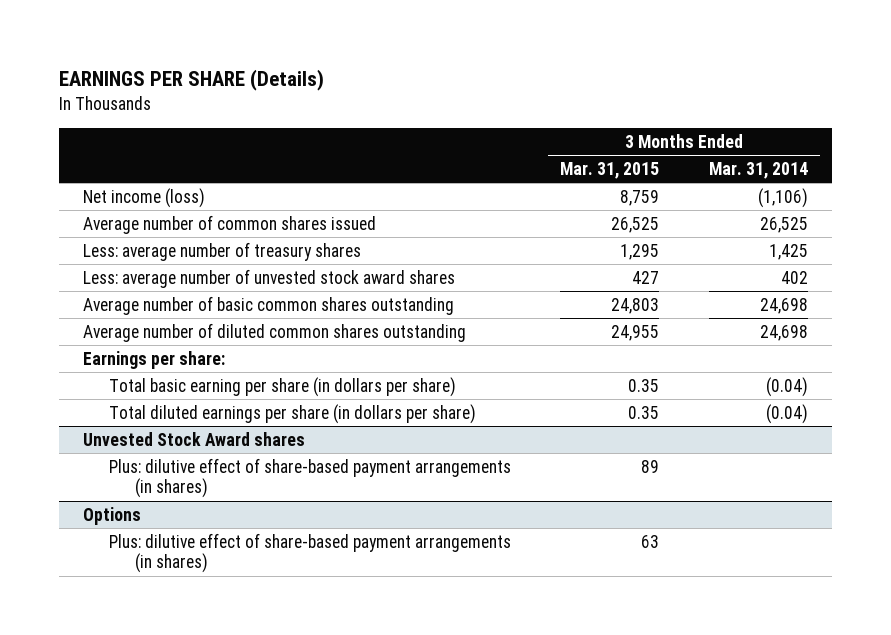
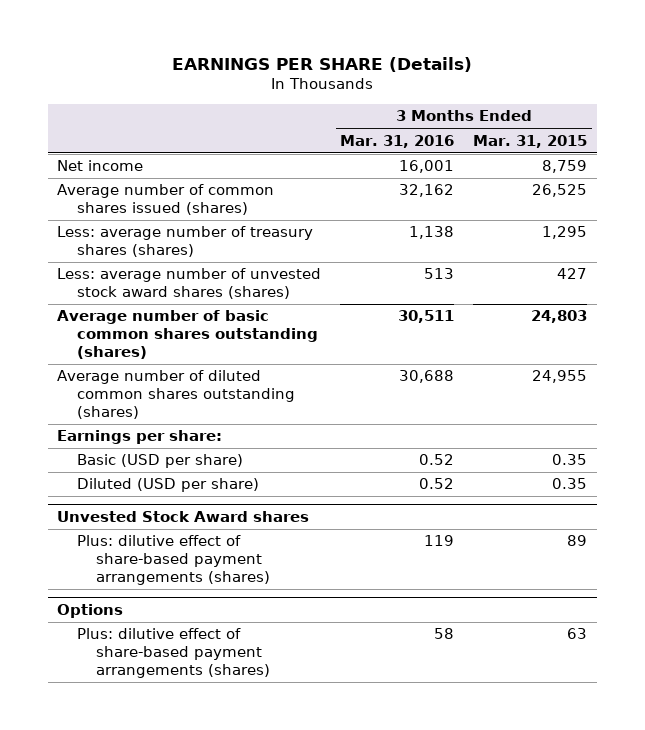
[708,161,808,179] Mar. 31, 2014 -> none
none -> [340,134,455,148] Mar. 31, 2016
[83,187,206,208] Net income (loss) -> [57,160,144,172] Net income
[83,214,377,234] Average number of common shares issued -> [57,184,275,216] Average number of common shares issued (shares)
[83,241,362,261] Less: average number of treasury shares -> [57,226,314,258] Less: average number of treasury shares (shares)
[83,268,456,288] Less: average number of unvested stock award shares -> [57,268,322,300] Less: average number of unvested stock award shares (shares)
[83,295,455,315] Average number of basic common shares outstanding -> [57,310,318,360] Average number of basic common shares outstanding (shares)
[83,322,467,342] Average number of diluted common shares outstanding -> [57,370,295,420] Average number of diluted common shares outstanding (shares)
[108,376,456,397] Total basic earning per share (in dollars per share) -> [76,454,243,469] Basic (USD per share)
[108,403,476,424] Total diluted earnings per share (in dollars per share) -> [76,478,259,493] Diluted (USD per share)
[108,457,511,499] Plus: dilutive effect of share-based payment arrangements (in shares) -> [76,535,271,586] Plus: dilutive effect of share-based payment arrangements (shares)
[108,532,511,574] Plus: dilutive effect of share-based payment arrangements (in shares) -> [76,628,271,679] Plus: dilutive effect of share-based payment arrangements (shares)

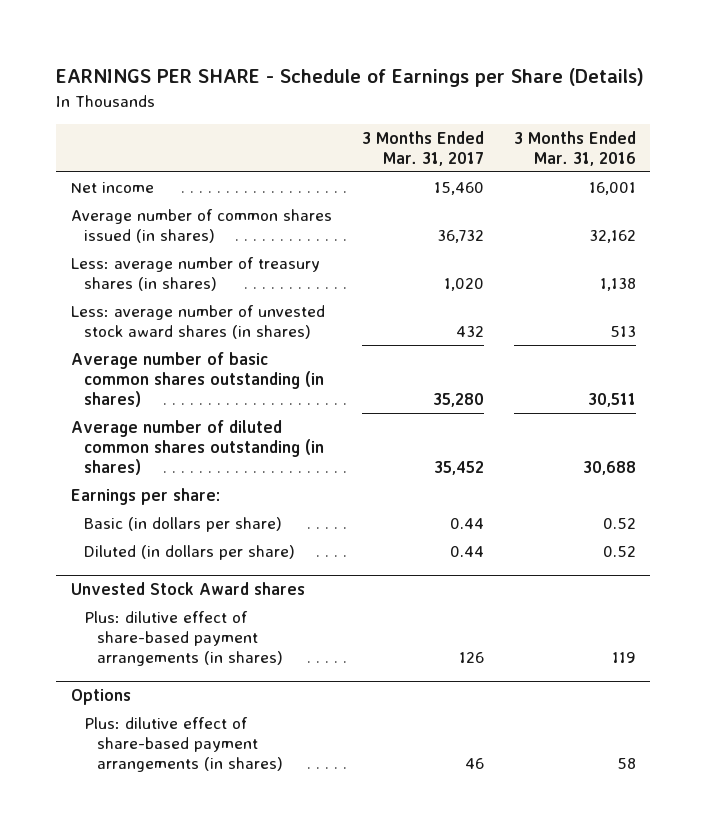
[172,57,473,73] EARNINGS PER SHARE (Details) -> [56,68,645,88] EARNINGS PER SHARE - Schedule of Earnings per Share (Details)
[473,134,588,148] Mar. 31, 2015 -> none
none -> [361,130,484,166] 3 Months Ended Mar. 31, 2017
[57,184,275,216] Average number of common shares issued (shares) -> [71,208,333,244] Average number of common shares issued (in shares)
[57,226,314,258] Less: average number of treasury shares (shares) -> [71,256,321,292] Less: average number of treasury shares (in shares)
[57,268,322,300] Less: average number of unvested stock award shares (shares) -> [71,304,326,340] Less: average number of unvested stock award shares (in shares)
[57,310,318,360] Average number of basic common shares outstanding (shares) -> [71,351,325,408] Average number of basic common shares outstanding (in shares)
[57,370,295,420] Average number of diluted common shares outstanding (shares) -> [71,419,325,476] Average number of diluted common shares outstanding (in shares)
[76,454,243,469] Basic (USD per share) -> [84,516,283,532] Basic (in dollars per share)
[76,478,259,493] Diluted (USD per share) -> [84,544,296,560] Diluted (in dollars per share)
[76,535,271,586] Plus: dilutive effect of share-based payment arrangements (shares) -> [84,610,283,667] Plus: dilutive effect of share-based payment arrangements (in shares)
[76,628,271,679] Plus: dilutive effect of share-based payment arrangements (shares) -> [84,716,283,773] Plus: dilutive effect of share-based payment arrangements (in shares)

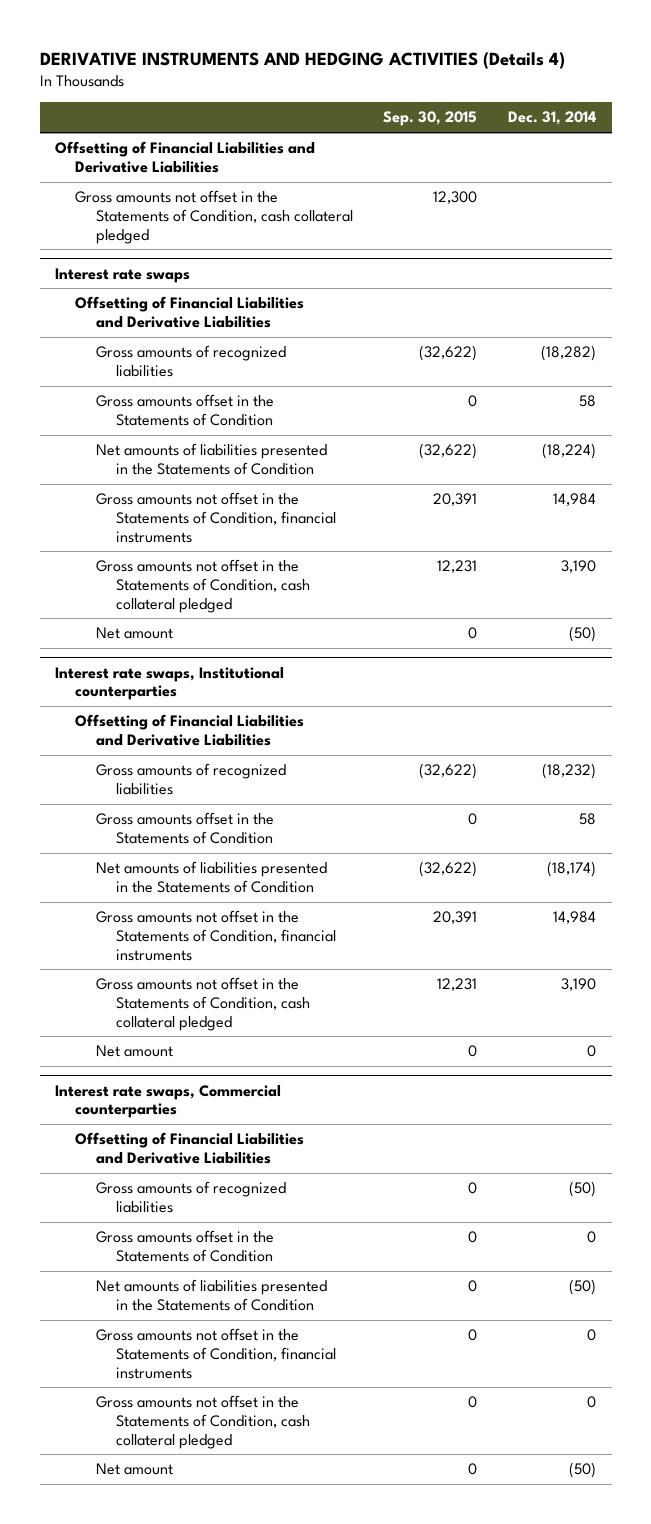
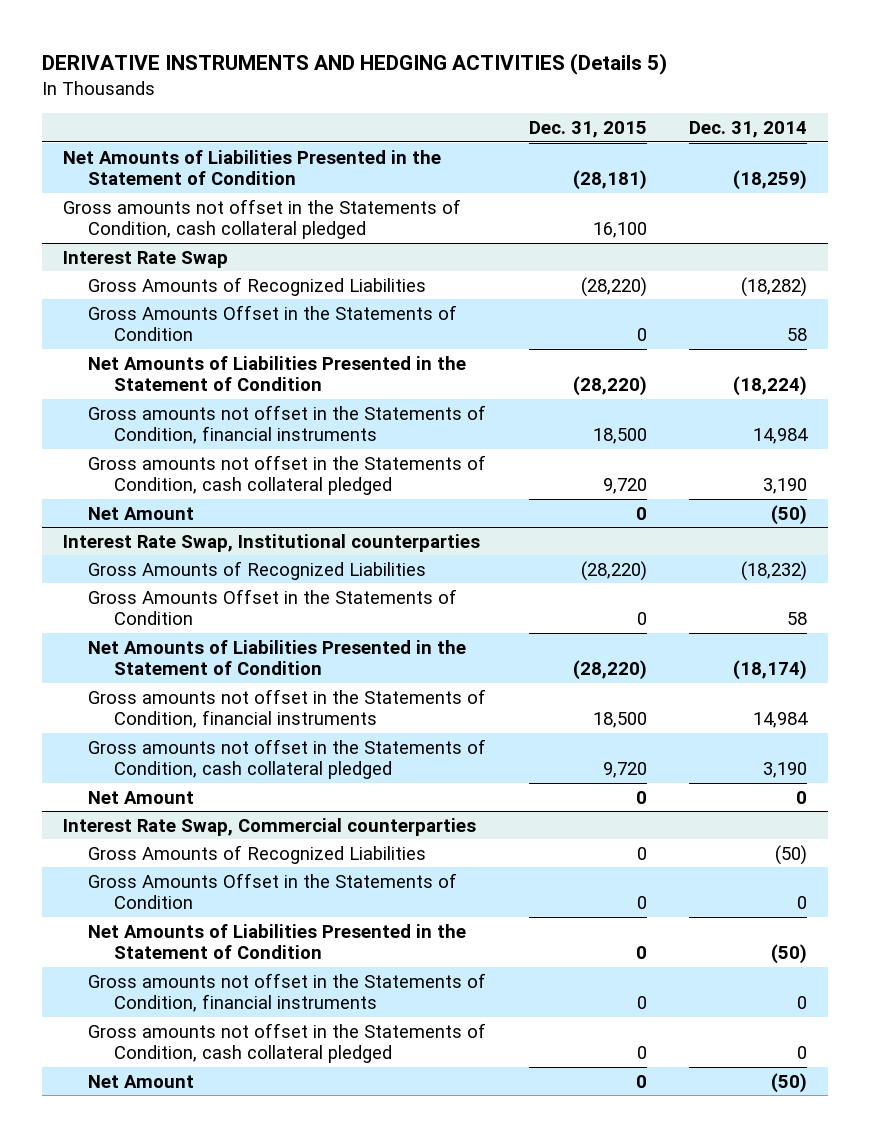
[39,51,565,69] DERIVATIVE INSTRUMENTS AND HEDGING ACTIVITIES (Details 4) -> [41,53,667,76] DERIVATIVE INSTRUMENTS AND HEDGING ACTIVITIES (Details 5)
[383,111,478,127] Sep. 30, 2015 -> none
none -> [528,120,647,138] Dec. 31, 2015
[55,141,316,173] Offsetting of Financial Liabilities and Derivative Liabilities -> none
none -> [62,149,441,186] Net Amounts of Liabilities Presented in the Statement of Condition
[75,296,305,328] Offsetting of Financial Liabilities and Derivative Liabilities -> none
[55,267,191,283] Interest rate swaps -> [62,250,228,268] Interest Rate Swap
[95,345,286,377] Gross amounts of recognized liabilities -> [88,276,427,296] Gross Amounts of Recognized Liabilities
[95,394,274,426] Gross amounts offset in the Statements of Condition -> [88,304,458,342] Gross Amounts Offset in the Statements of Condition
[95,443,327,475] Net amounts of liabilities presented in the Statements of Condition -> [88,355,467,392] Net Amounts of Liabilities Presented in the Statement of Condition
[75,714,305,746] Offsetting of Financial Liabilities and Derivative Liabilities -> none
[95,627,173,640] Net amount -> [88,506,195,520] Net Amount
[55,666,285,701] Interest rate swaps, Institutional counterparties -> [62,533,480,552] Interest Rate Swap, Institutional counterparties
[95,763,286,795] Gross amounts of recognized liabilities -> [88,560,427,580] Gross Amounts of Recognized Liabilities
[95,812,274,844] Gross amounts offset in the Statements of Condition -> [88,588,458,626] Gross Amounts Offset in the Statements of Condition
[95,861,327,893] Net amounts of liabilities presented in the Statements of Condition -> [88,639,467,676] Net Amounts of Liabilities Presented in the Statement of Condition
[75,1132,305,1164] Offsetting of Financial Liabilities and Derivative Liabilities -> none
[95,1045,173,1058] Net amount -> [88,790,195,804] Net Amount
[55,1084,282,1119] Interest rate swaps, Commercial counterparties -> [62,817,476,836] Interest Rate Swap, Commercial counterparties
[95,1181,286,1213] Gross amounts of recognized liabilities -> [88,844,427,864] Gross Amounts of Recognized Liabilities
[95,1230,274,1262] Gross amounts offset in the Statements of Condition -> [88,872,458,910] Gross Amounts Offset in the Statements of Condition
[95,1279,327,1311] Net amounts of liabilities presented in the Statements of Condition -> [88,923,467,960] Net Amounts of Liabilities Presented in the Statement of Condition
[95,1463,173,1476] Net amount -> [88,1074,195,1088] Net Amount

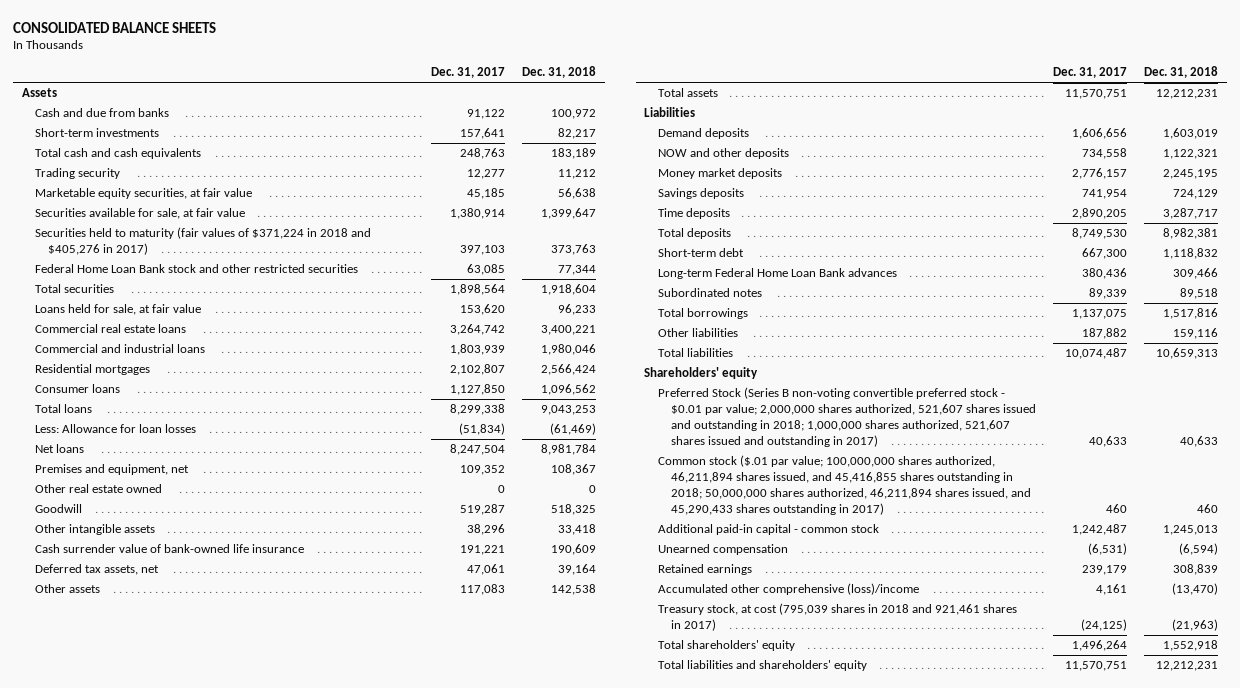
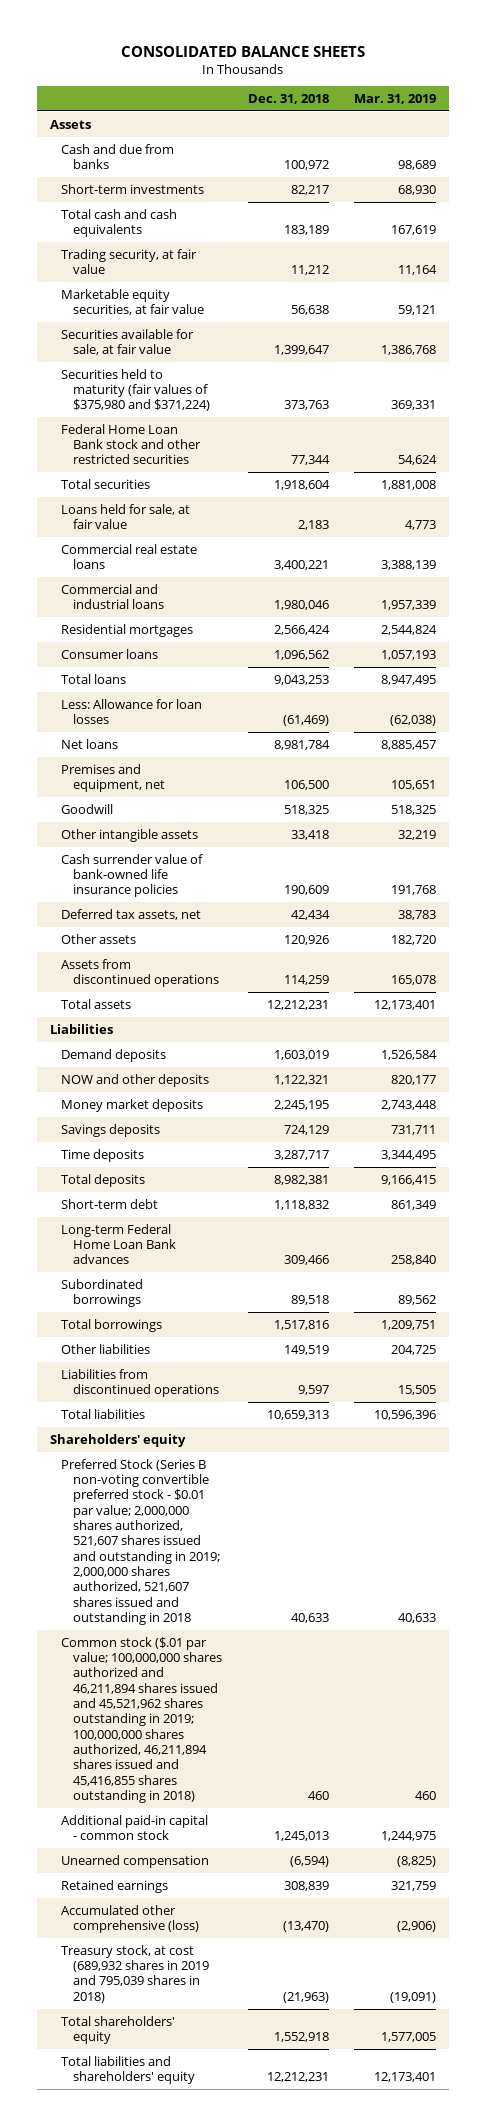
[430,66,505,78] Dec. 31, 2017 -> none
none -> [354,94,437,105] Mar. 31, 2019
[35,168,121,180] Trading security -> [61,248,198,275] Trading security, at fair value
[35,227,372,256] Securities held to maturity (fair values of $371,224 in 2018 and $405,276 in 2017) -> [61,368,210,412] Securities held to maturity (fair values of $375,980 and $371,224)
[558,304,597,316] 96,233 -> [297,520,329,531] 2,183
[35,484,163,494] Other real estate owned -> none
[551,464,597,476] 108,367 -> [283,780,329,791] 106,500
[35,544,305,554] Cash surrender value of bank-owned life insurance -> [61,853,204,898] Cash surrender value of bank-owned life insurance policies
[558,564,597,576] 39,164 -> [290,909,330,920] 42,434
[551,584,597,596] 142,538 -> [283,934,329,945] 120,926
none -> [61,958,219,988] Assets from discontinued operations
[657,288,762,298] Subordinated notes -> [61,1278,144,1308] Subordinated borrowings
[1173,328,1219,340] 159,116 -> [283,1344,329,1355] 149,519
none -> [61,1368,219,1398] Liabilities from discontinued operations
[657,387,1036,448] Preferred Stock (Series B non-voting convertible preferred stock - $0.01 par value; 2,000,000 shares authorized, 521,607 shares issued and outstanding in 2018; 1,000,000 shares authorized, 521,607 shares issued and outstanding in 2017) -> [61,1458,220,1625] Preferred Stock (Series B non-voting convertible preferred stock - $0.01 par value; 2,000,000 shares authorized, 521,607 shares issued and outstanding in 2019; 2,000,000 shares authorized, 521,607 shares issued and outstanding in 2018
[657,455,1031,516] Common stock ($.01 par value; 100,000,000 shares authorized, 46,211,894 shares issued, and 45,416,855 shares outstanding in 2018; 50,000,000 shares authorized, 46,211,894 shares issued, and 45,290,433 shares outstanding in 2017) -> [61,1636,222,1803] Common stock ($.01 par value; 100,000,000 shares authorized and 46,211,894 shares issued and 45,521,962 shares outstanding in 2019; 100,000,000 shares authorized, 46,211,894 shares issued and 45,416,855 shares outstanding in 2018)
[657,583,919,596] Accumulated other comprehensive (loss)/income -> [61,1904,199,1934] Accumulated other comprehensive (loss)
[657,603,1017,632] Treasury stock, at cost (795,039 shares in 2018 and 921,461 shares in 2017) -> [61,1944,209,2003] Treasury stock, at cost (689,932 shares in 2019 and 795,039 shares in 2018)

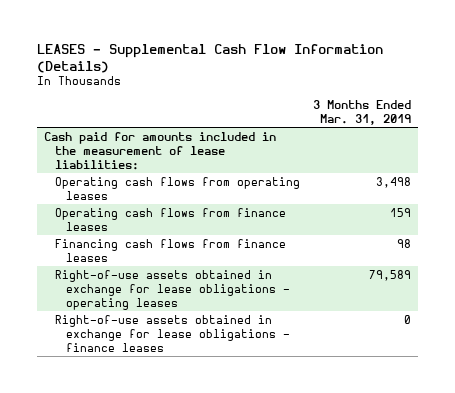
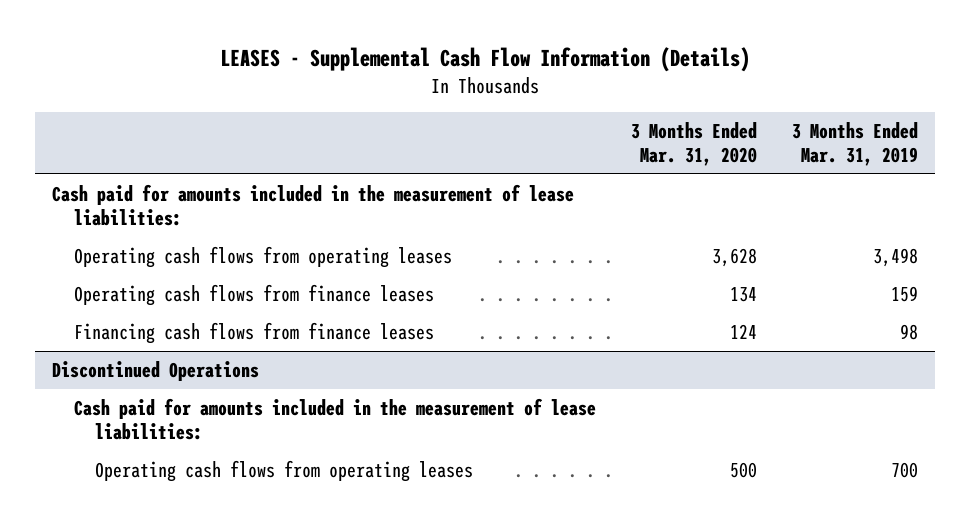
none -> [630,122,757,167] 3 Months Ended Mar. 31, 2020
[54,269,291,310] Right-of-use assets obtained in exchange for lease obligations - operating leases -> none
[54,314,291,352] Right-of-use assets obtained in exchange for lease obligations - finance leases -> none
none -> [52,360,260,381] Discontinued Operations
none -> [73,397,596,440] Cash paid for amounts included in the measurement of lease liabilities:
none -> [94,459,473,482] Operating cash flows from operating leases

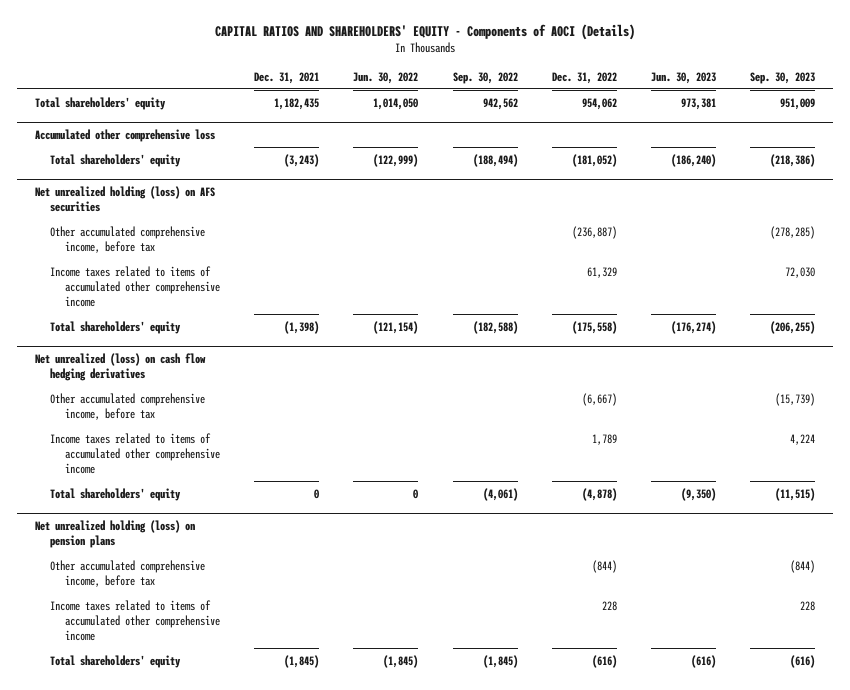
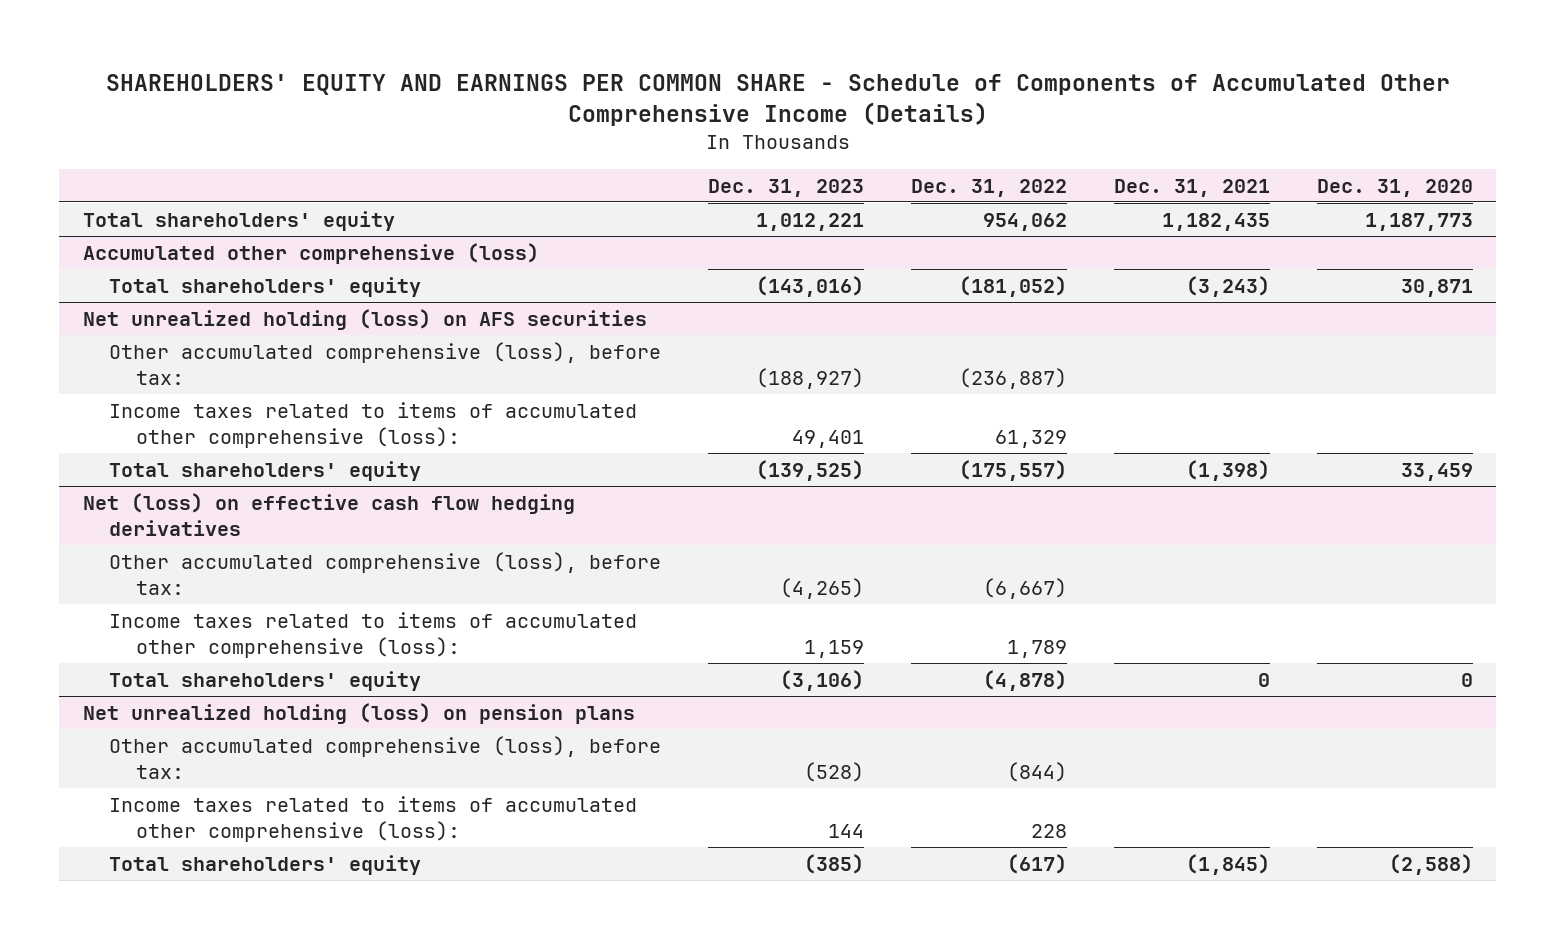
[215,24,636,41] CAPITAL RATIOS AND SHAREHOLDERS' EQUITY - Components of AOCI (Details) -> [105,73,1450,126] SHAREHOLDERS' EQUITY AND EARNINGS PER COMMON SHARE - Schedule of Components of Accumulated Other Comprehensive Income (Details)
[353,71,419,84] Jun. 30, 2022 -> none
[452,71,518,84] Sep. 30, 2022 -> none
[651,71,717,84] Jun. 30, 2023 -> none
[750,71,816,84] Sep. 30, 2023 -> none
none -> [708,178,865,197] Dec. 31, 2023
none -> [1317,178,1474,197] Dec. 31, 2020
[34,129,215,143] Accumulated other comprehensive loss -> [82,242,539,264] Accumulated other comprehensive (loss)
[49,225,205,253] Other accumulated comprehensive income, before tax -> [109,341,662,385] Other accumulated comprehensive (loss), before tax:
[49,265,220,307] Income taxes related to items of accumulated other comprehensive income -> [109,401,638,448] Income taxes related to items of accumulated other comprehensive (loss):
[571,320,617,334] (175,558) -> [959,459,1068,481] (175,557)
[34,353,206,382] Net unrealized (loss) on cash flow hedging derivatives -> [82,492,575,536] Net (loss) on effective cash flow hedging derivatives
[49,392,205,420] Other accumulated comprehensive income, before tax -> [109,551,662,595] Other accumulated comprehensive (loss), before tax:
[49,432,220,474] Income taxes related to items of accumulated other comprehensive income -> [109,611,638,658] Income taxes related to items of accumulated other comprehensive (loss):
[49,559,205,587] Other accumulated comprehensive income, before tax -> [109,735,662,779] Other accumulated comprehensive (loss), before tax:
[49,599,220,641] Income taxes related to items of accumulated other comprehensive income -> [109,795,638,842] Income taxes related to items of accumulated other comprehensive (loss):
[591,654,617,668] (616) -> [1007,853,1068,874] (617)

